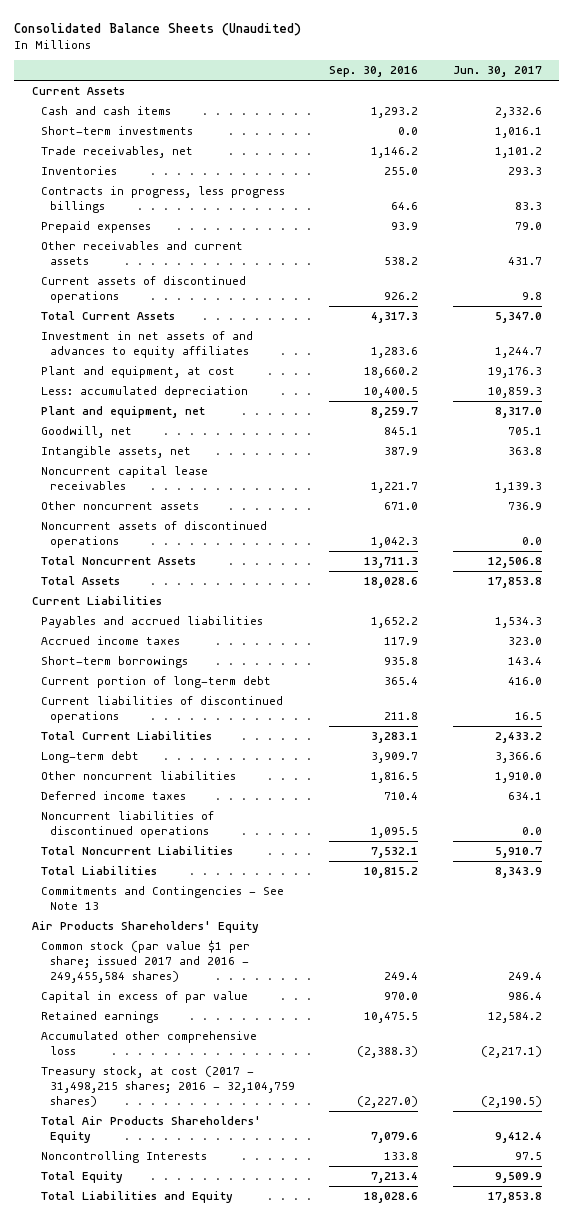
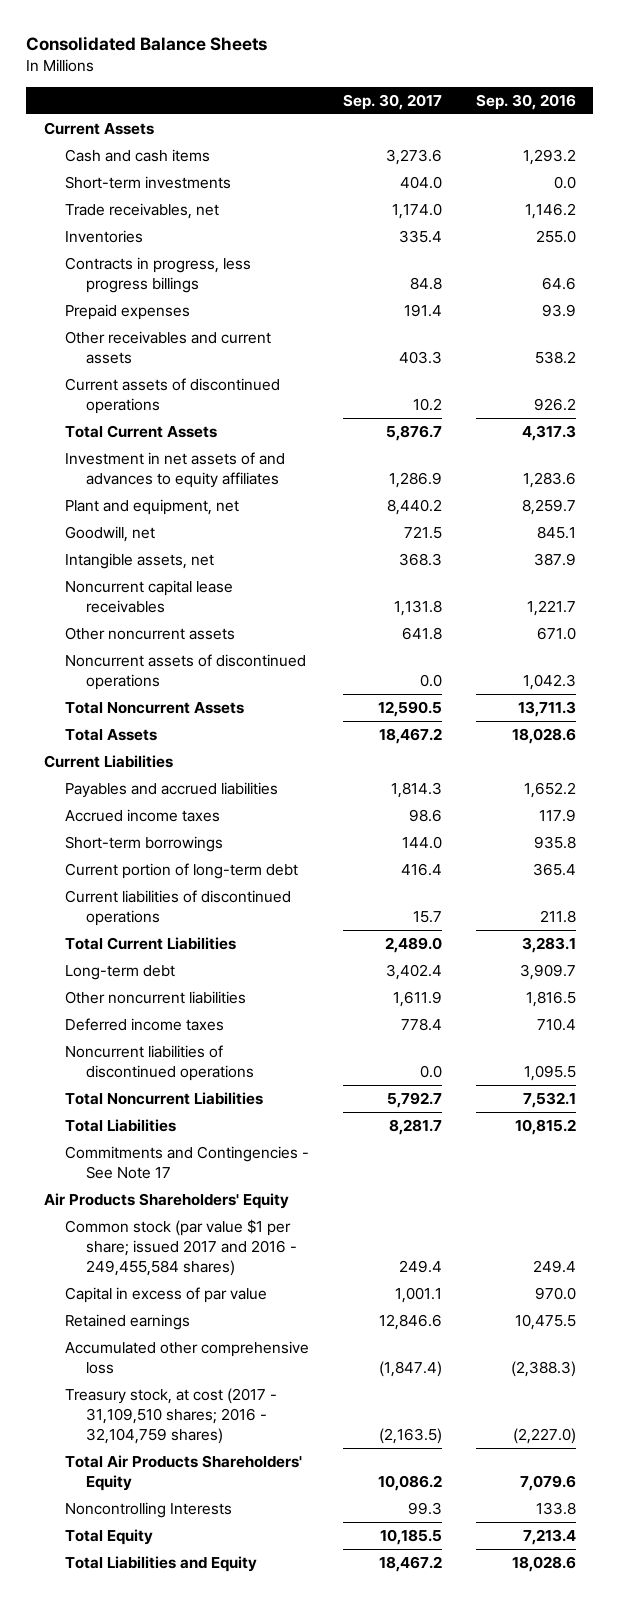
[14,22,302,36] Consolidated Balance Sheets (Unaudited) -> [26,36,268,52] Consolidated Balance Sheets
[452,66,542,78] Jun. 30, 2017 -> none
none -> [342,93,442,110] Sep. 30, 2017
[40,365,235,378] Plant and equipment, at cost -> none
[40,385,248,398] Less: accumulated depreciation -> none
[40,885,284,910] Commitments and Contingencies - See Note 13 -> [64,1145,309,1179] Commitments and Contingencies - See Note 17
[40,1065,296,1107] Treasury stock, at cost (2017 - 31,498,215 shares; 2016 - 32,104,759 shares) -> [64,1387,277,1444] Treasury stock, at cost (2017 - 31,109,510 shares; 2016 - 32,104,759 shares)

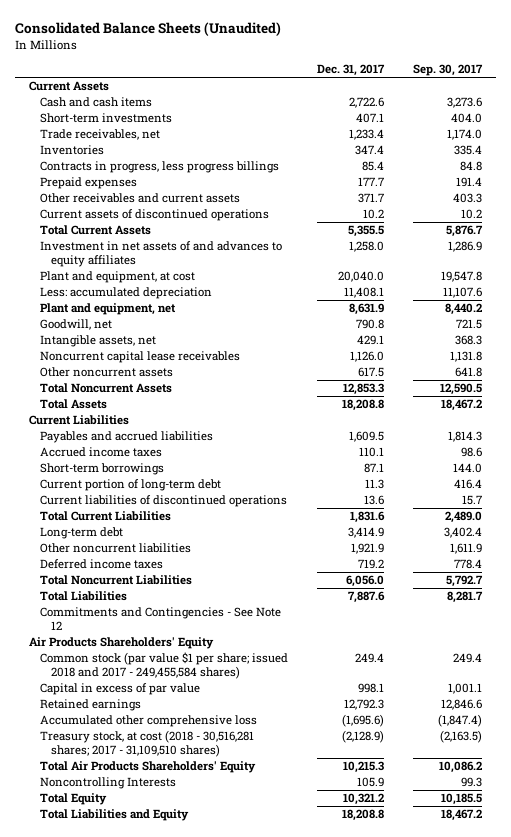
[26,36,268,52] Consolidated Balance Sheets -> [15,22,282,37] Consolidated Balance Sheets (Unaudited)
[476,93,577,110] Sep. 30, 2016 -> none
none -> [317,64,386,77] Dec. 31, 2017
none -> [40,271,196,284] Plant and equipment, at cost
none -> [40,287,213,300] Less: accumulated depreciation
[64,653,306,690] Noncurrent assets of discontinued operations -> none
[64,1044,255,1081] Noncurrent liabilities of discontinued operations -> none
[64,1145,309,1179] Commitments and Contingencies - See Note 17 -> [40,607,282,631] Commitments and Contingencies - See Note 12
[64,1218,298,1276] Common stock (par value $1 per share; issued 2017 and 2016 - 249,455,584 shares) -> [40,652,289,680] Common stock (par value $1 per share; issued 2018 and 2017 - 249,455,584 shares)
[64,1387,277,1444] Treasury stock, at cost (2017 - 31,109,510 shares; 2016 - 32,104,759 shares) -> [40,730,255,758] Treasury stock, at cost (2018 - 30,516,281 shares; 2017 - 31,109,510 shares)

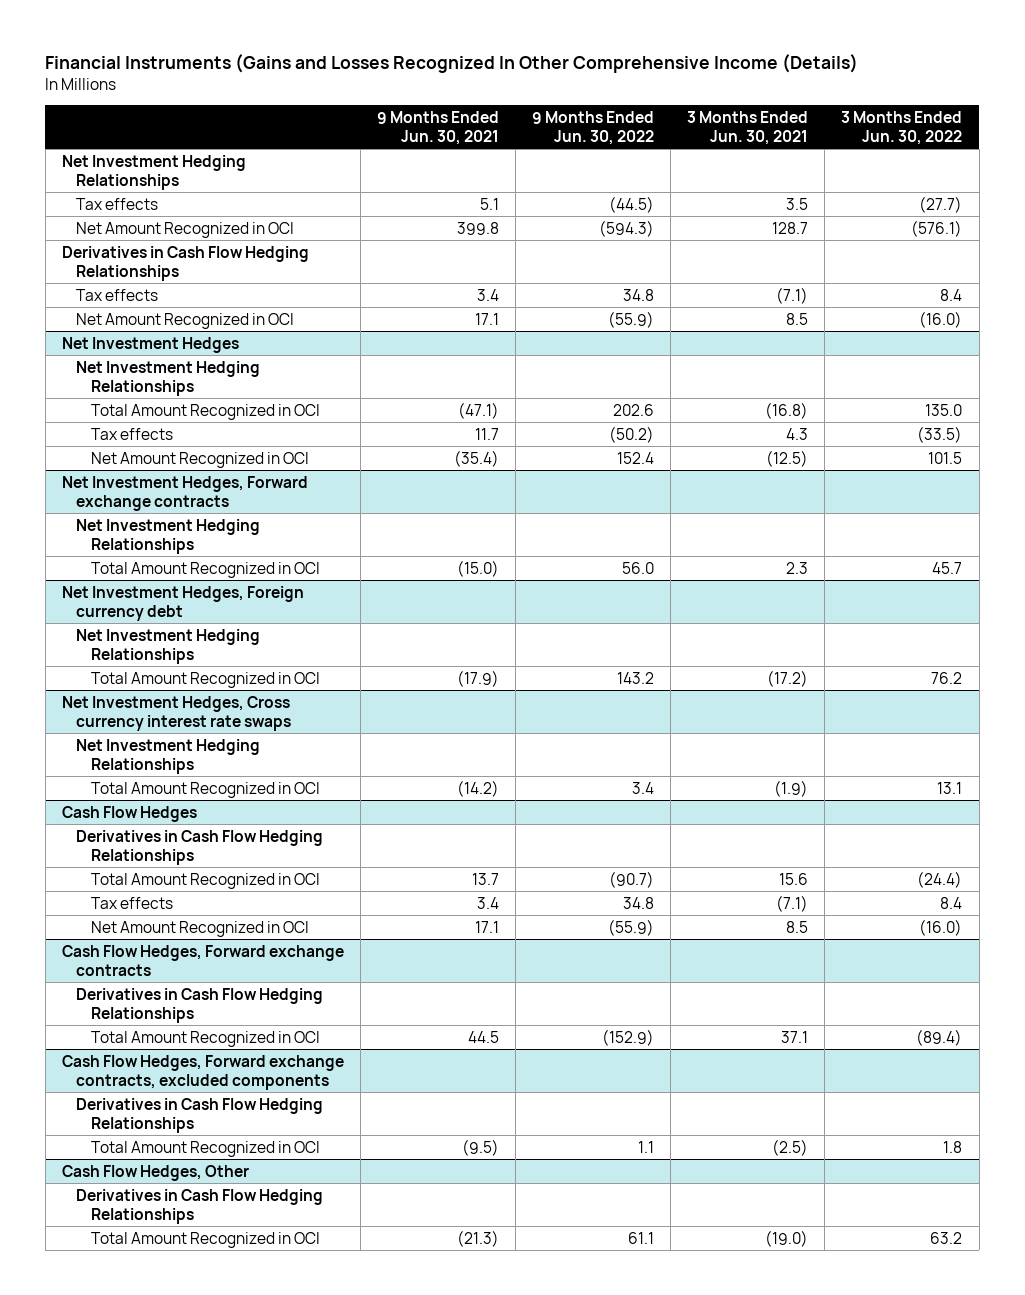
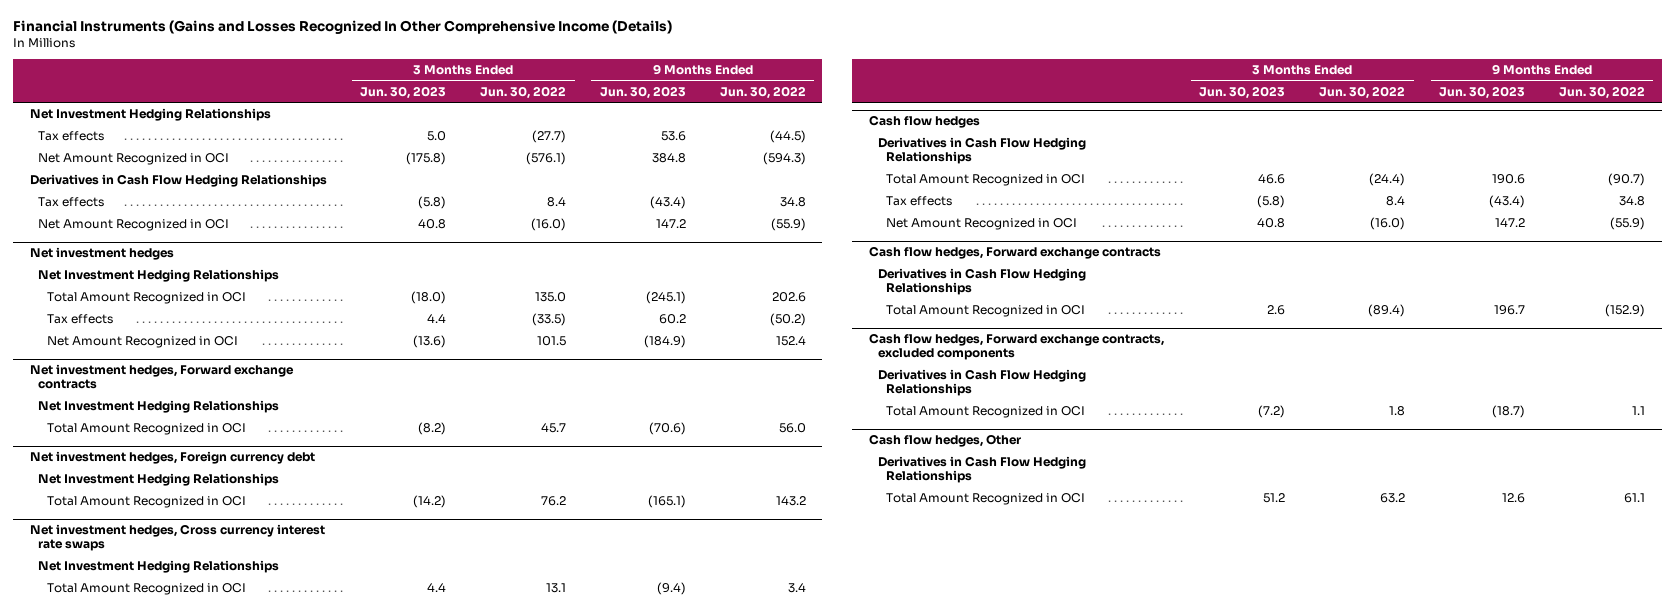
[377,110,500,145] 9 Months Ended Jun. 30, 2021 -> none
[687,110,809,145] 3 Months Ended Jun. 30, 2021 -> none
none -> [360,85,447,99] Jun. 30, 2023
none -> [599,85,686,99] Jun. 30, 2023
[62,336,240,353] Net Investment Hedges -> [29,247,174,261] Net investment hedges
[62,475,309,511] Net Investment Hedges, Forward exchange contracts -> [29,364,294,390] Net investment hedges, Forward exchange contracts
[62,585,305,621] Net Investment Hedges, Foreign currency debt -> [29,451,315,465] Net investment hedges, Foreign currency debt
[62,695,292,731] Net Investment Hedges, Cross currency interest rate swaps -> [29,524,325,552] Net investment hedges, Cross currency interest rate swaps
[62,805,198,822] Cash Flow Hedges -> [868,115,980,129] Cash flow hedges
[62,944,345,976] Cash Flow Hedges, Forward exchange contracts -> [868,246,1161,260] Cash flow hedges, Forward exchange contracts
[62,1054,345,1090] Cash Flow Hedges, Forward exchange contracts, excluded components -> [868,333,1164,361] Cash flow hedges, Forward exchange contracts, excluded components
[62,1164,250,1181] Cash Flow Hedges, Other -> [868,434,1021,448] Cash flow hedges, Other

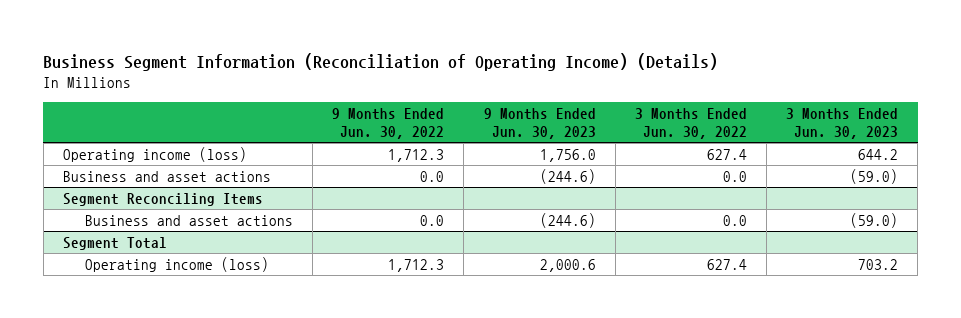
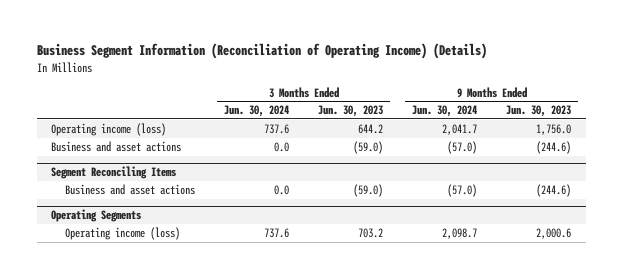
[332,108,445,140] 9 Months Ended Jun. 30, 2022 -> none
[634,108,747,140] 3 Months Ended Jun. 30, 2022 -> none
none -> [224,105,290,118] Jun. 30, 2024
none -> [412,105,478,118] Jun. 30, 2024
[62,236,167,250] Segment Total -> [51,209,142,223] Operating Segments

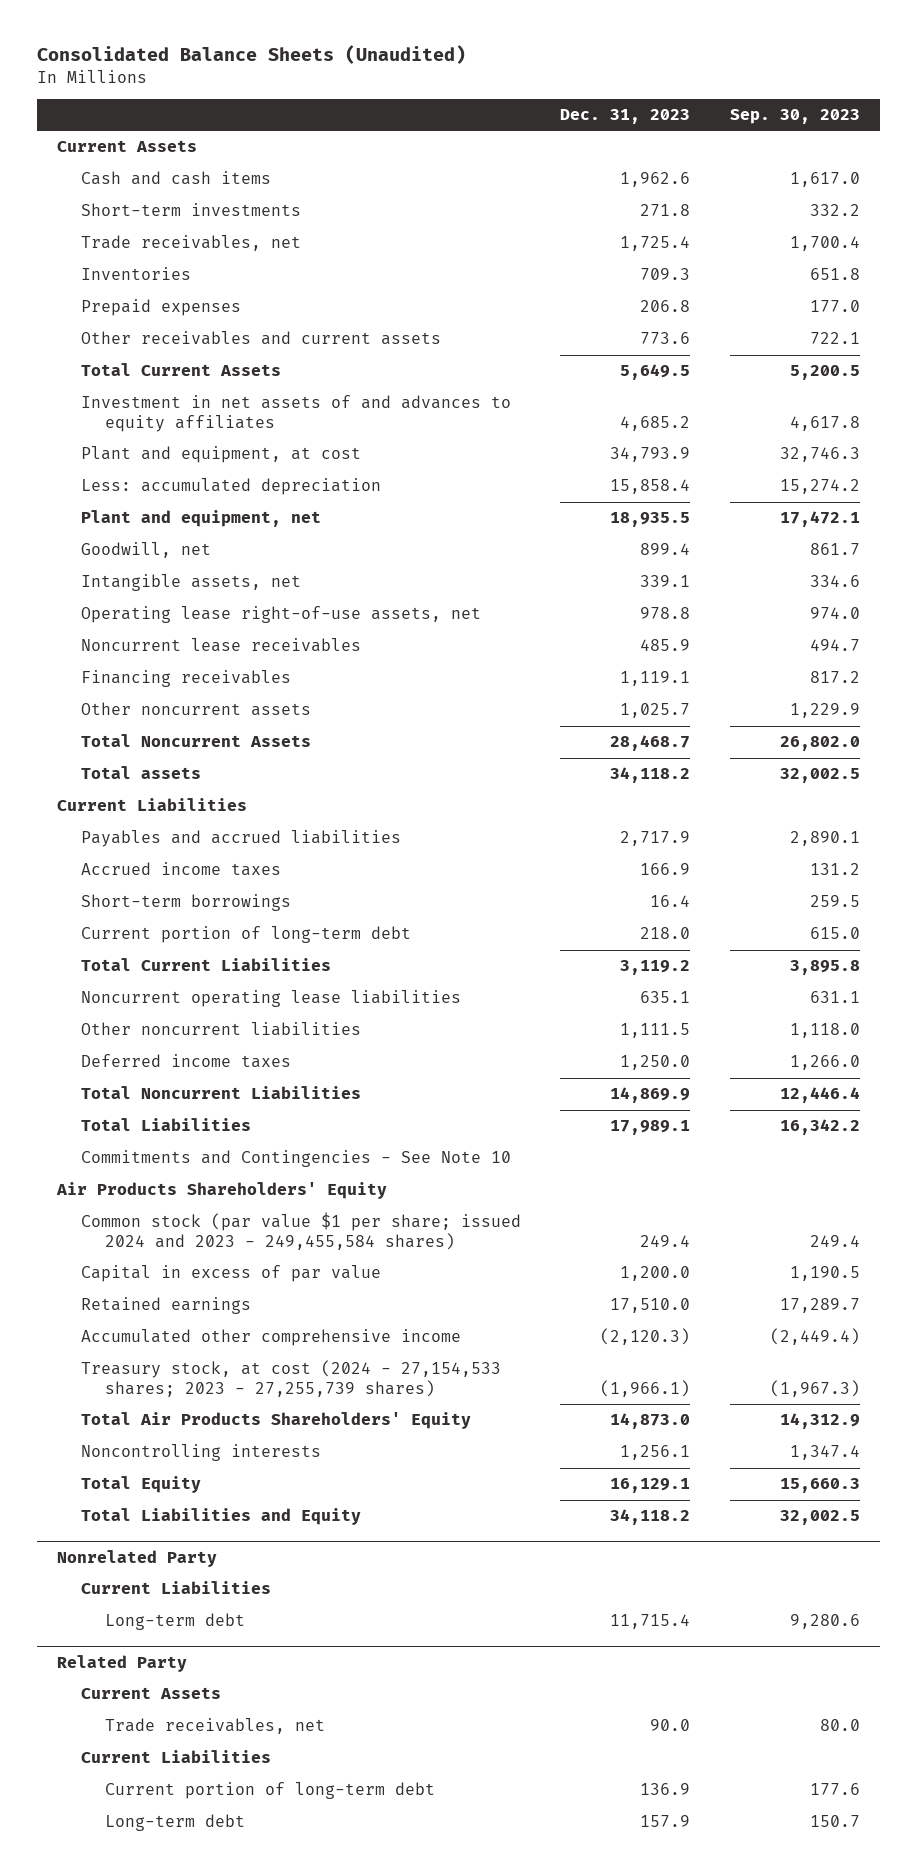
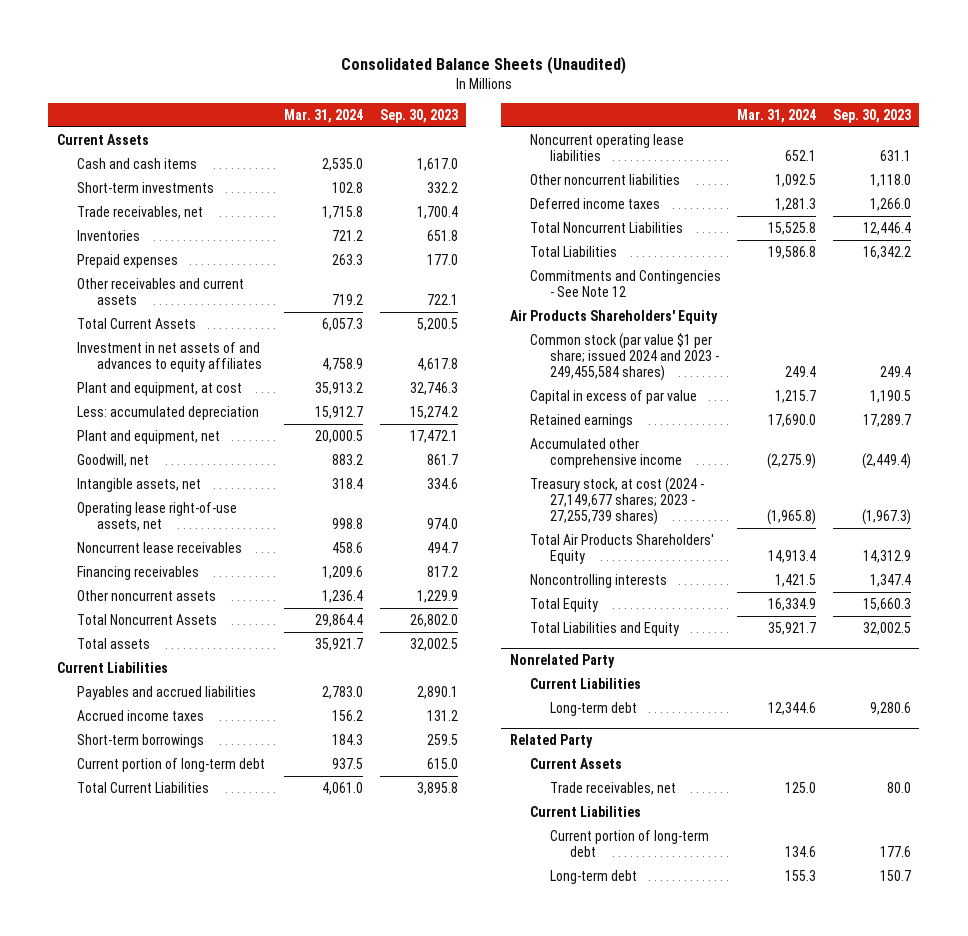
[560,108,691,124] Dec. 31, 2023 -> none
none -> [284,108,364,123] Mar. 31, 2024
[80,1150,511,1168] Commitments and Contingencies - See Note 10 -> [529,269,721,298] Commitments and Contingencies - See Note 12
[80,1360,501,1397] Treasury stock, at cost (2024 - 27,154,533 shares; 2023 - 27,255,739 shares) -> [529,476,704,526] Treasury stock, at cost (2024 - 27,149,677 shares; 2023 - 27,255,739 shares)

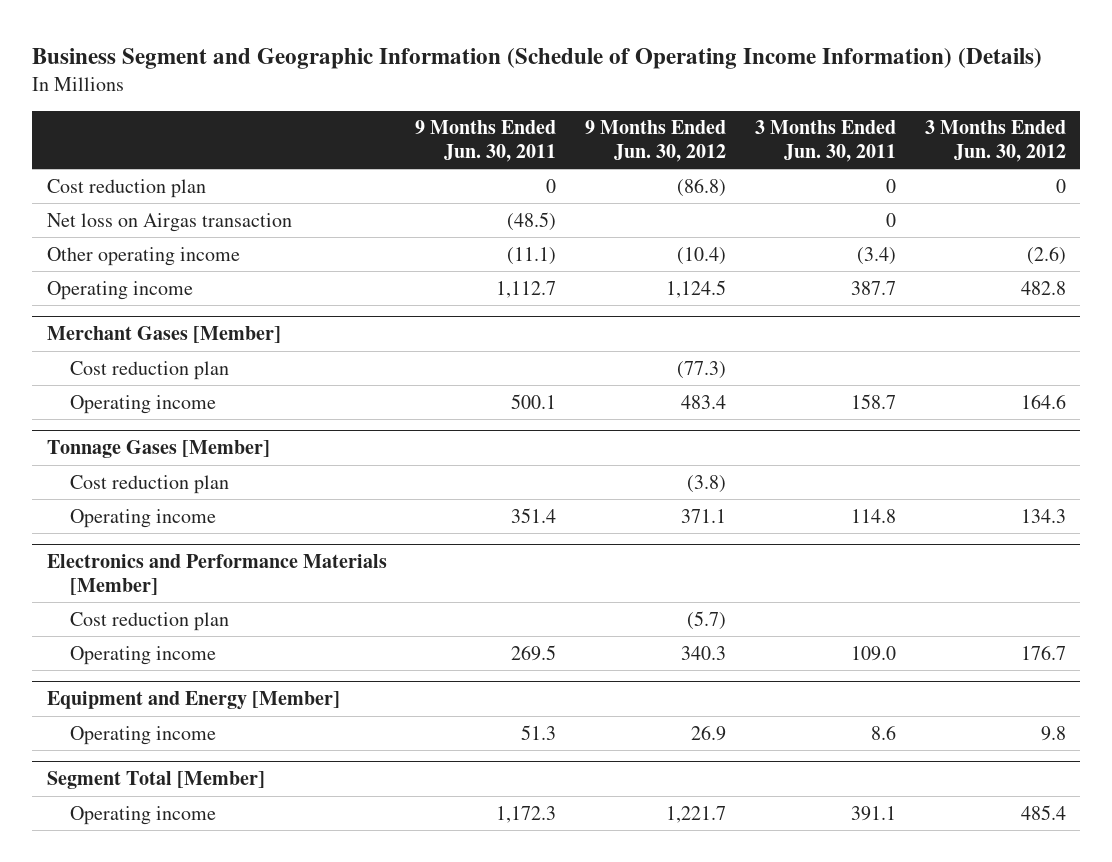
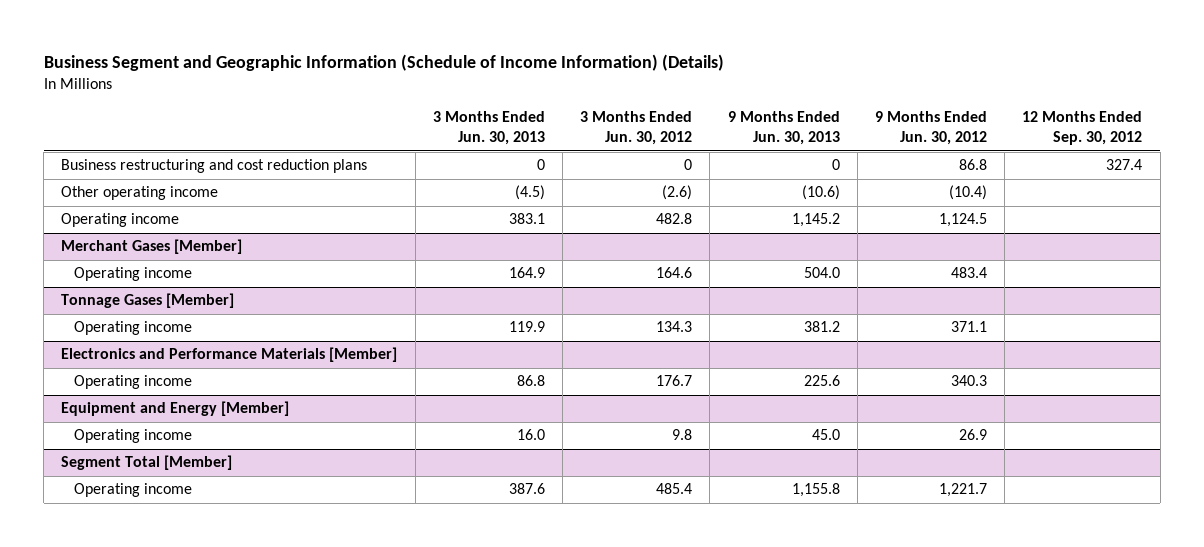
[32,47,1043,69] Business Segment and Geographic Information (Schedule of Operating Income Information) (Details) -> [43,53,724,71] Business Segment and Geographic Information (Schedule of Income Information) (Details)
[415,120,557,162] 9 Months Ended Jun. 30, 2011 -> none
[754,120,896,162] 3 Months Ended Jun. 30, 2011 -> none
none -> [432,111,545,146] 3 Months Ended Jun. 30, 2013
none -> [727,111,840,146] 9 Months Ended Jun. 30, 2013
none -> [1022,111,1143,146] 12 Months Ended Sep. 30, 2012
[46,212,292,232] Net loss on Airgas transaction -> none
[46,178,206,198] Cost reduction plan -> [61,159,368,174] Business restructuring and cost reduction plans
[677,177,727,197] (86.8) -> [959,159,988,171] 86.8
[69,360,229,380] Cost reduction plan -> none
[69,474,229,494] Cost reduction plan -> none
[69,611,229,631] Cost reduction plan -> none

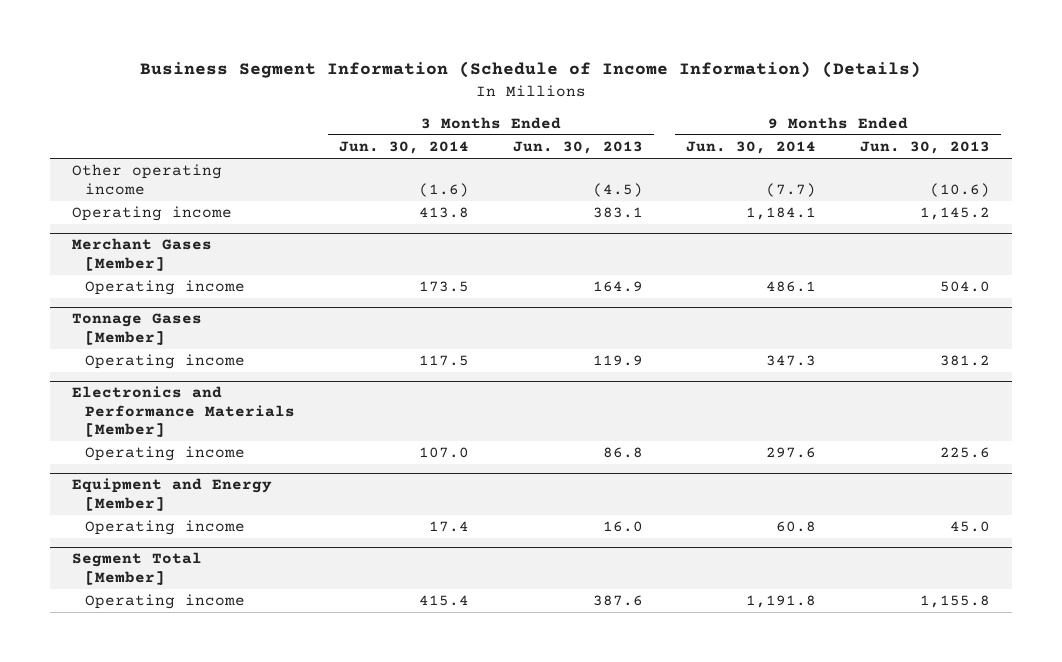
[43,53,724,71] Business Segment and Geographic Information (Schedule of Income Information) (Details) -> [140,61,922,79] Business Segment Information (Schedule of Income Information) (Details)
[580,111,693,146] 3 Months Ended Jun. 30, 2012 -> none
[875,111,988,146] 9 Months Ended Jun. 30, 2012 -> none
[1022,111,1143,146] 12 Months Ended Sep. 30, 2012 -> none
none -> [338,141,469,155] Jun. 30, 2014
none -> [686,141,817,155] Jun. 30, 2014
[61,159,368,174] Business restructuring and cost reduction plans -> none

